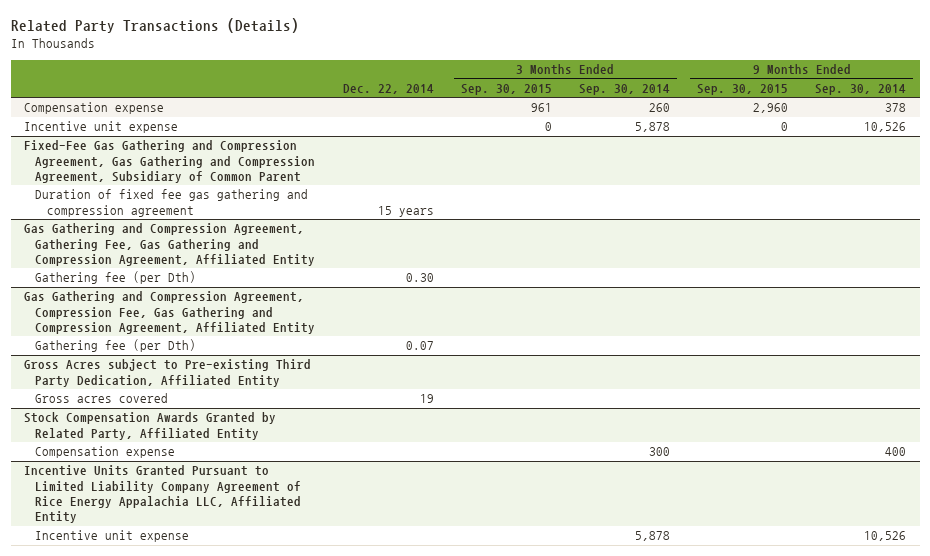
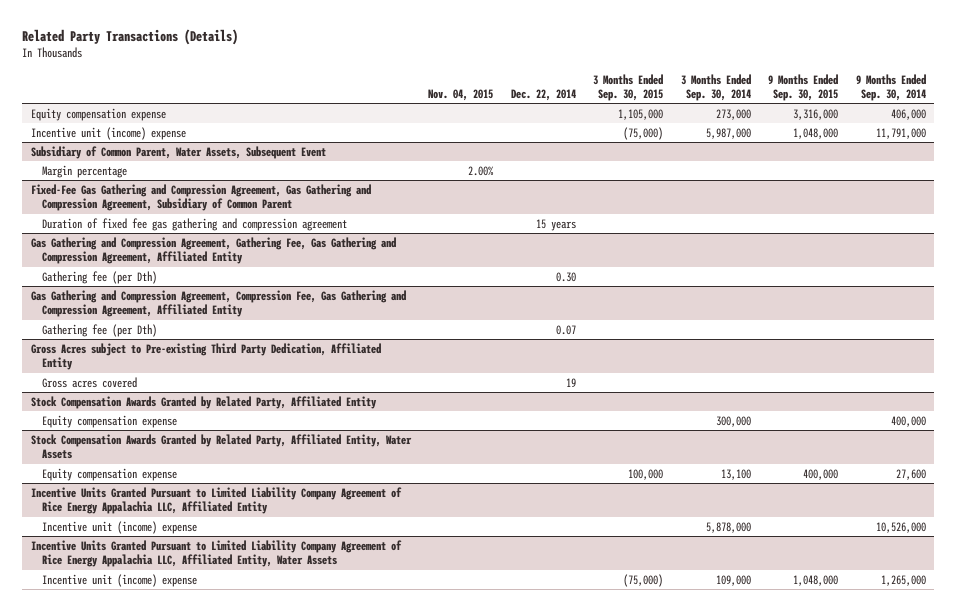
none -> [428,88,494,101] Nov. 04, 2015
[24,102,165,115] Compensation expense -> [30,107,166,121] Equity compensation expense
[530,103,552,113] 961 -> [618,108,664,120] 1,105,000
[648,103,670,113] 260 -> [715,108,751,120] 273,000
[752,103,788,114] 2,960 -> [793,108,839,120] 3,316,000
[885,103,907,113] 378 -> [890,108,926,120] 406,000
[24,121,179,134] Incentive unit expense -> [30,126,186,140] Incentive unit (income) expense
[544,122,552,132] 0 -> [623,126,664,140] (75,000)
[634,122,670,133] 5,878 -> [705,127,751,139] 5,987,000
[780,122,788,132] 0 -> [793,127,839,139] 1,048,000
[864,122,907,133] 10,526 -> [875,127,926,139] 11,791,000
none -> [30,145,326,159] Subsidiary of Common Parent, Water Assets, Subsequent Event
none -> [41,164,127,178] Margin percentage
[35,446,176,459] Compensation expense -> [41,414,177,428] Equity compensation expense
[648,447,670,457] 300 -> [715,415,751,427] 300,000
[885,447,907,457] 400 -> [890,415,926,427] 400,000
none -> [30,433,412,460] Stock Compensation Awards Granted by Related Party, Affiliated Entity, Water Assets
none -> [41,467,177,481] Equity compensation expense
[35,530,190,543] Incentive unit expense -> [41,520,197,534] Incentive unit (income) expense
[634,531,670,542] 5,878 -> [705,521,751,533] 5,878,000
[864,531,907,542] 10,526 -> [875,521,926,533] 10,526,000
none -> [30,539,402,568] Incentive Units Granted Pursuant to Limited Liability Company Agreement of Rice Energy Appalachia LLC, Affiliated Entity, Water Assets
none -> [41,573,197,587] Incentive unit (income) expense

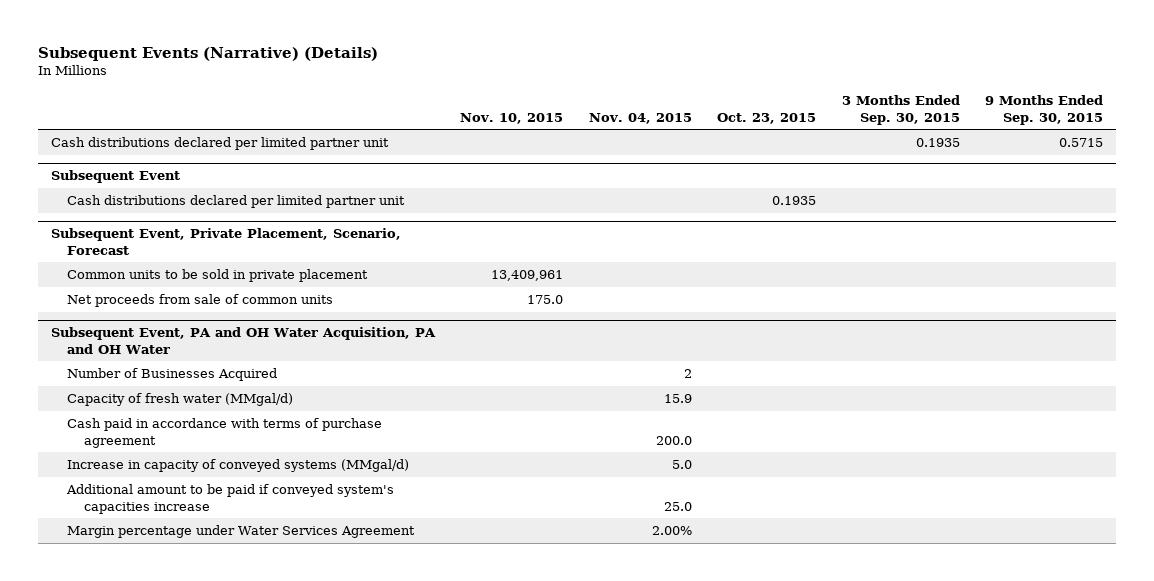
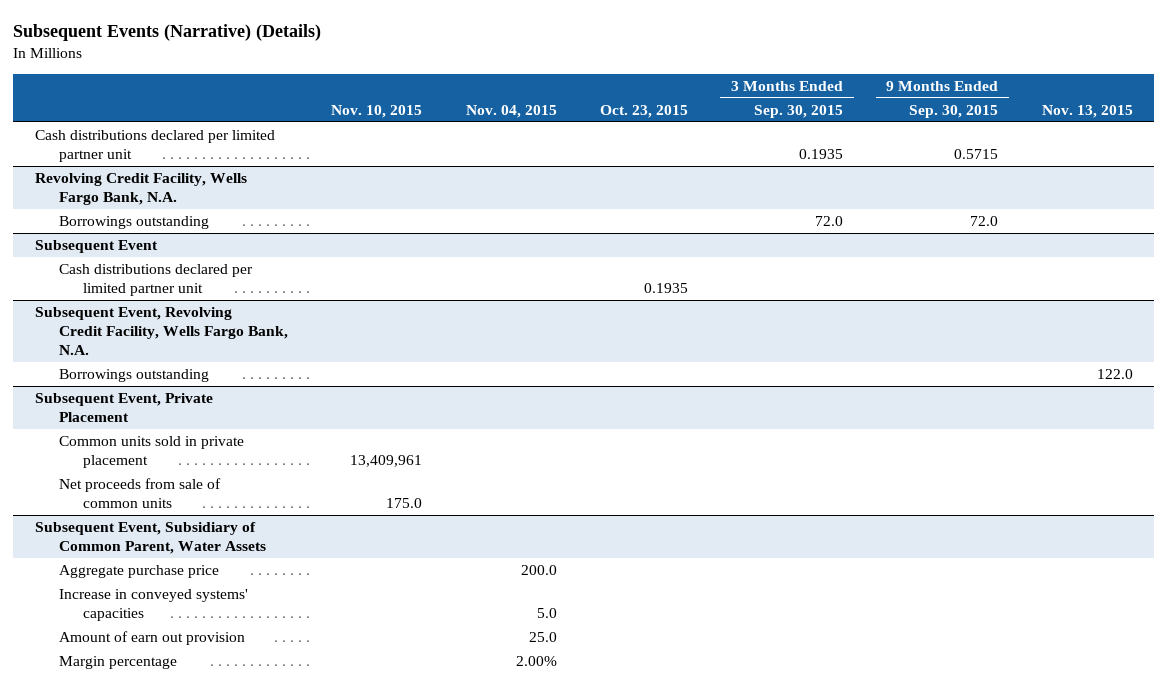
none -> [1041,104,1133,118] Nov. 13, 2015
none -> [35,172,248,206] Revolving Credit Facility, Wells Fargo Bank, N.A.
none -> [58,215,209,229] Borrowings outstanding
none -> [35,306,288,356] Subsequent Event, Revolving Credit Facility, Wells Fargo Bank, N.A.
none -> [58,368,209,382] Borrowings outstanding
[50,228,401,255] Subsequent Event, Private Placement, Scenario, Forecast -> [35,392,214,423] Subsequent Event, Private Placement
[67,268,369,282] Common units to be sold in private placement -> [58,435,244,469] Common units sold in private placement
[50,327,436,354] Subsequent Event, PA and OH Water Acquisition, PA and OH Water -> none
[67,367,278,381] Number of Businesses Acquired -> none
[67,392,294,406] Capacity of fresh water (MMgal/d) -> none
[67,417,383,448] Cash paid in accordance with terms of purchase agreement -> none
[67,458,410,472] Increase in capacity of conveyed systems (MMgal/d) -> none
[66,483,395,514] Additional amount to be paid if conveyed system's capacities increase -> none
[67,524,416,538] Margin percentage under Water Services Agreement -> none
none -> [35,521,266,555] Subsequent Event, Subsidiary of Common Parent, Water Assets
none -> [58,564,219,578] Aggregate purchase price
none -> [58,588,248,622] Increase in conveyed systems' capacities
none -> [58,630,245,645] Amount of earn out provision
none -> [58,655,177,669] Margin percentage

